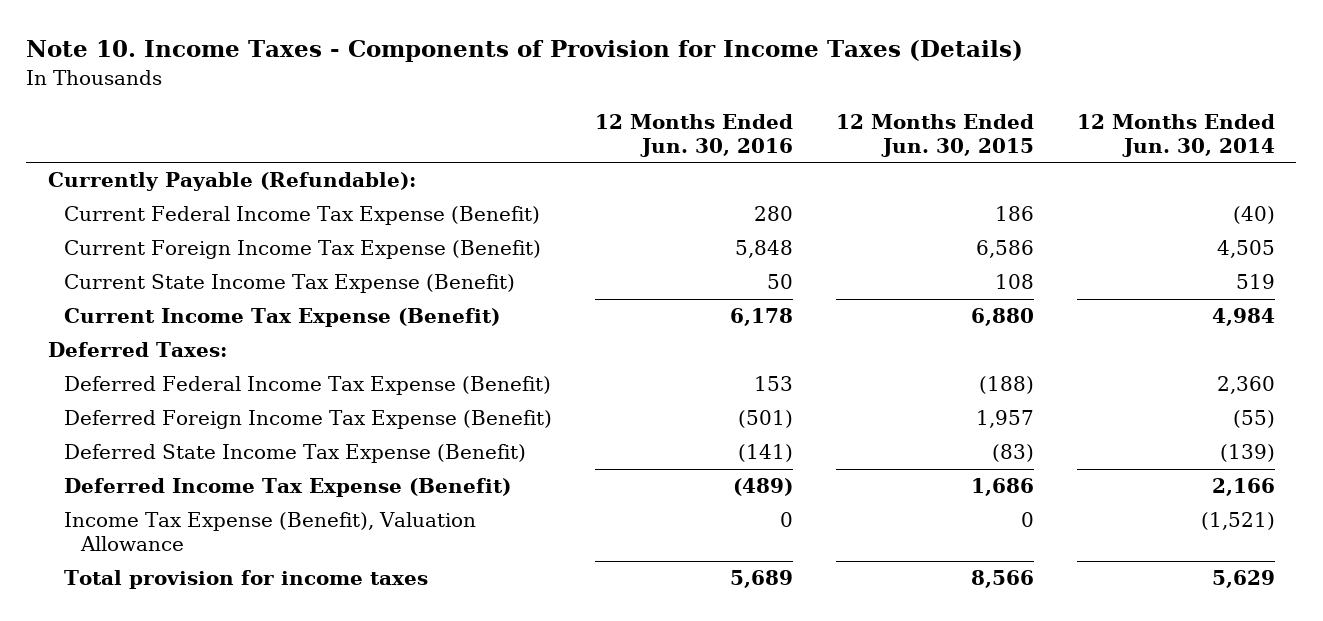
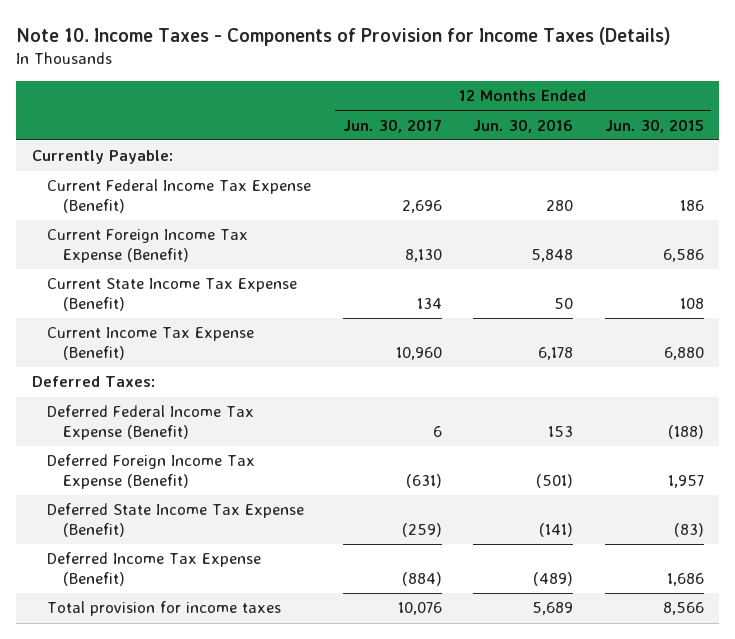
[1077,113,1276,157] 12 Months Ended Jun. 30, 2014 -> none
none -> [342,118,442,133] Jun. 30, 2017
[47,172,416,192] Currently Payable (Refundable): -> [31,150,173,165] Currently Payable:
[64,512,477,552] Income Tax Expense (Benefit), Valuation Allowance -> none

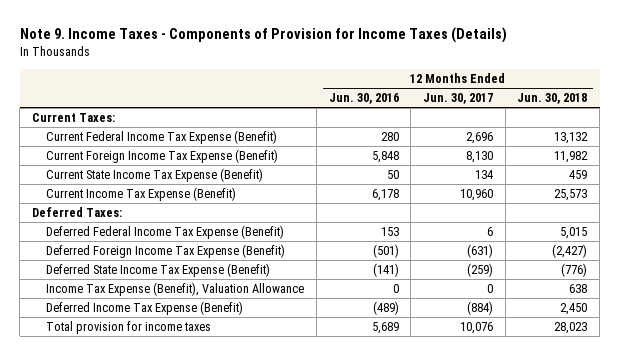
[16,26,672,46] Note 10. Income Taxes - Components of Provision for Income Taxes (Details) -> [19,27,507,44] Note 9. Income Taxes - Components of Provision for Income Taxes (Details)
[604,118,704,133] Jun. 30, 2015 -> none
none -> [517,93,588,105] Jun. 30, 2018
[31,150,173,165] Currently Payable: -> [31,113,115,123] Current Taxes:
none -> [46,282,305,297] Income Tax Expense (Benefit), Valuation Allowance

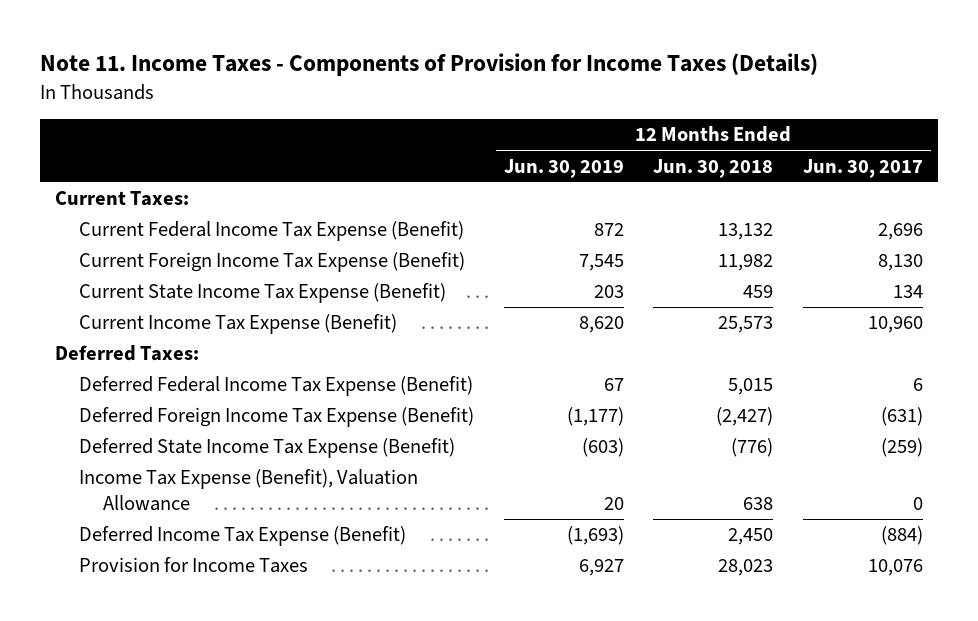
[19,27,507,44] Note 9. Income Taxes - Components of Provision for Income Taxes (Details) -> [39,53,818,77] Note 11. Income Taxes - Components of Provision for Income Taxes (Details)
[328,93,399,105] Jun. 30, 2016 -> none
none -> [503,158,624,178] Jun. 30, 2019
[46,321,212,335] Total provision for income taxes -> [78,557,308,574] Provision for Income Taxes

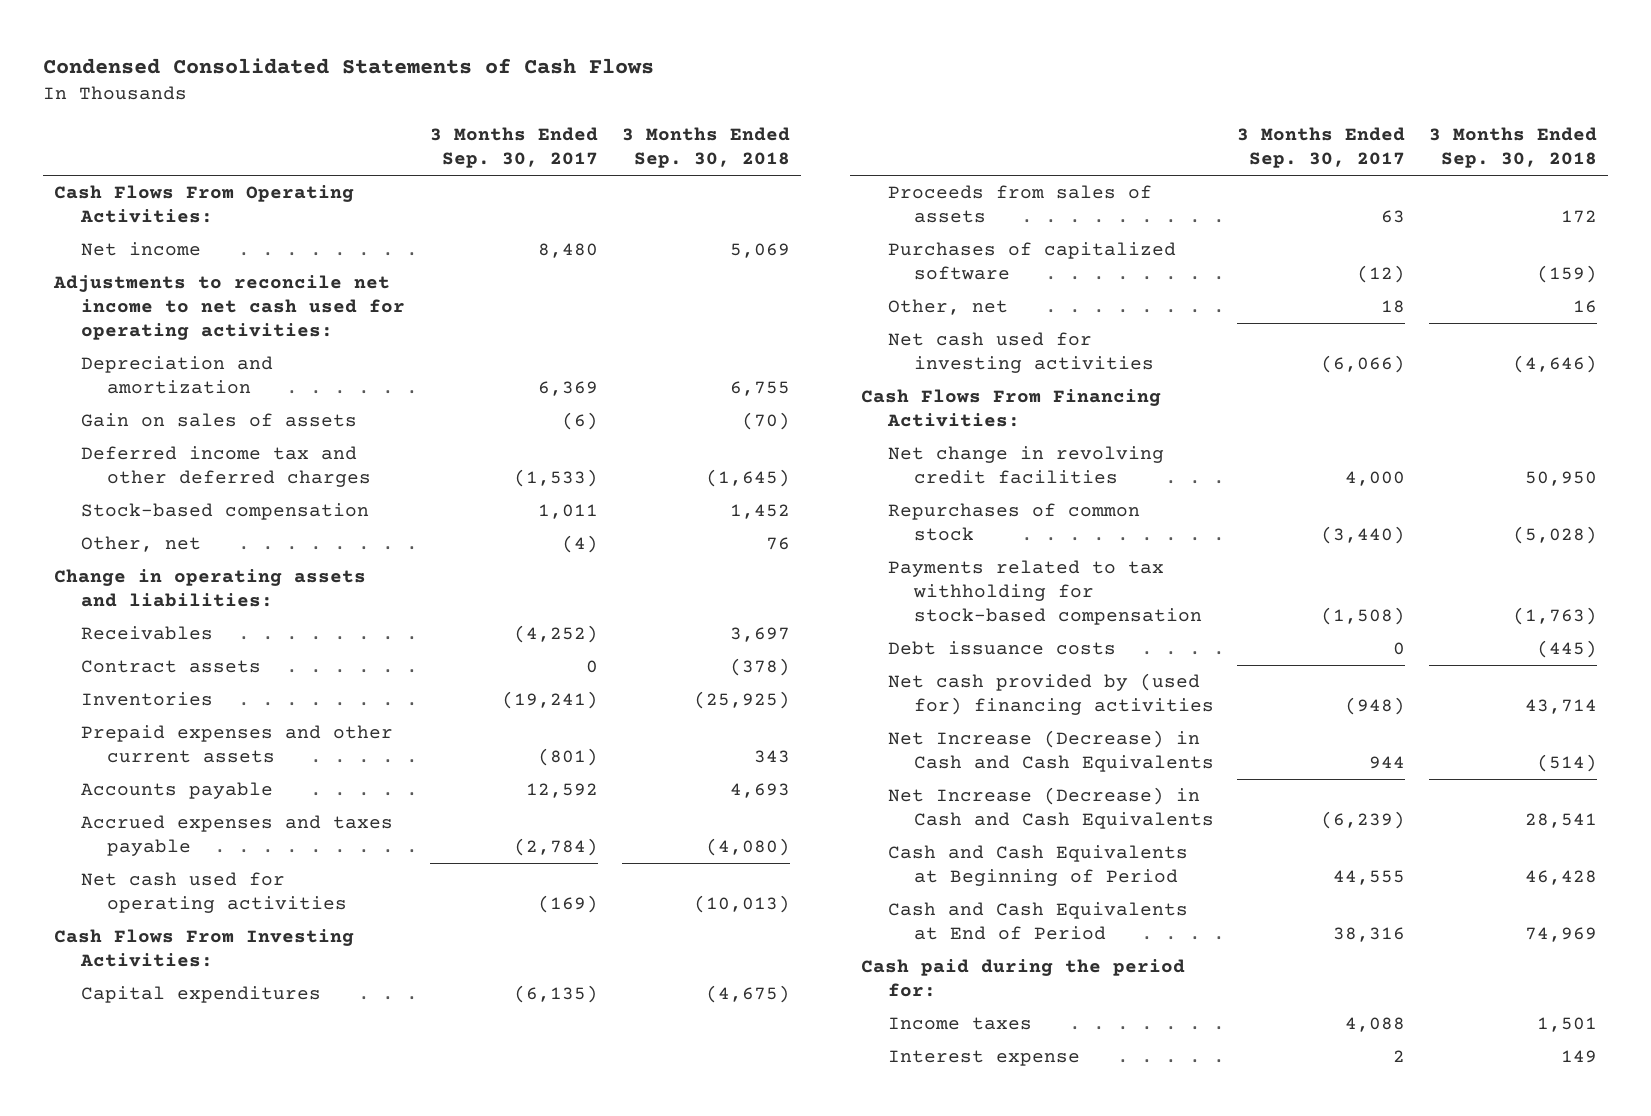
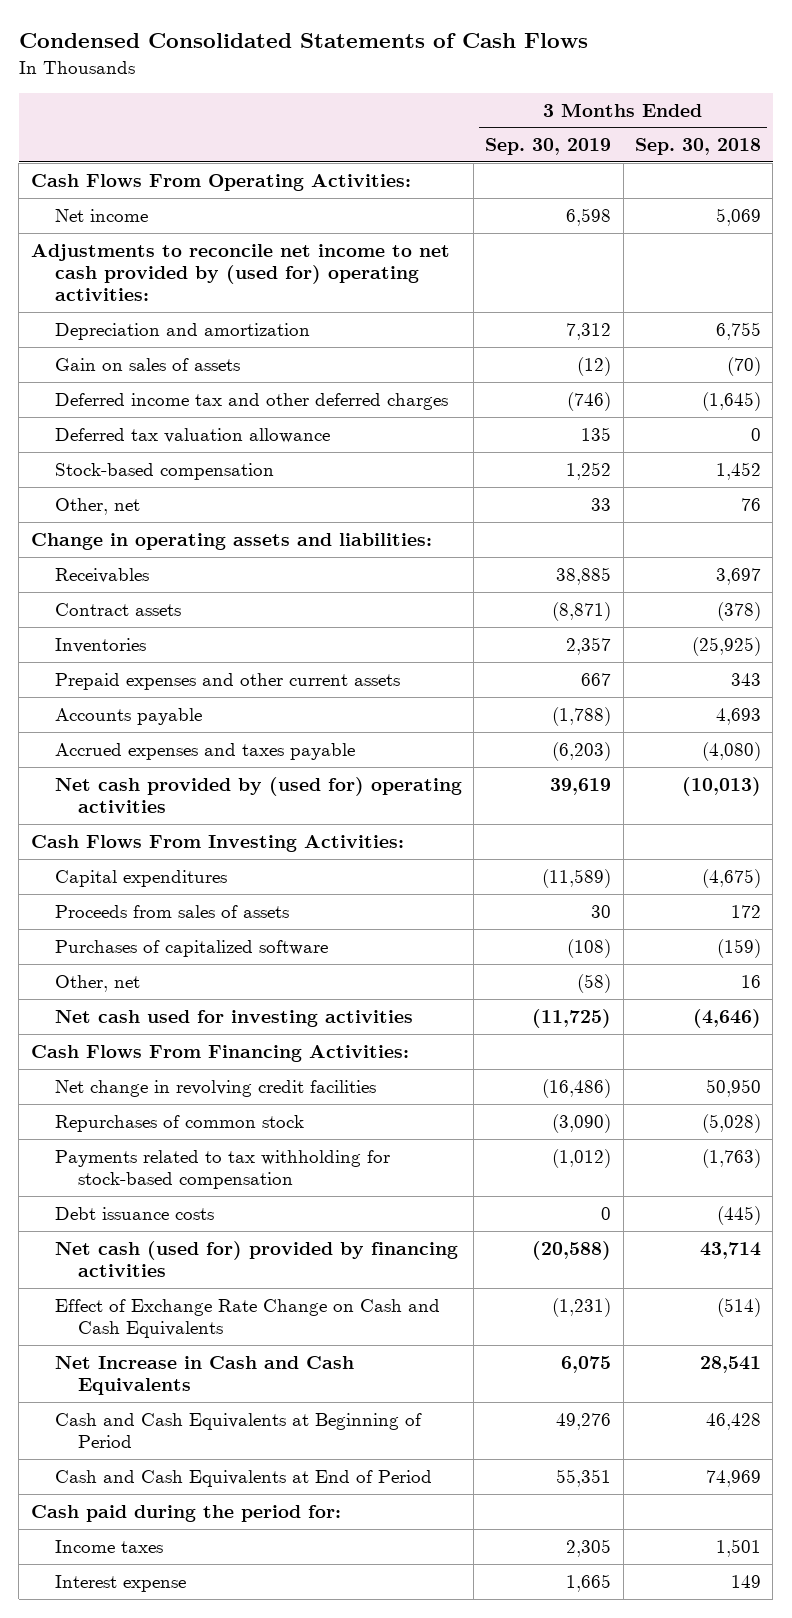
[430,127,599,169] 3 Months Ended Sep. 30, 2017 -> none
none -> [485,138,612,156] Sep. 30, 2019
[53,275,405,340] Adjustments to reconcile net income to net cash used for operating activities: -> [30,243,450,302] Adjustments to reconcile net income to net cash provided by (used for) operating activities:
none -> [54,427,330,443] Deferred tax valuation allowance
[80,872,347,914] Net cash used for operating activities -> [54,776,462,814] Net cash provided by (used for) operating activities
[887,673,1214,716] Net cash provided by (used for) financing activities -> [54,1240,458,1278] Net cash (used for) provided by financing activities
[887,730,1214,773] Net Increase (Decrease) in Cash and Cash Equivalents -> [54,1298,440,1339] Effect of Exchange Rate Change on Cash and Cash Equivalents
[887,787,1214,830] Net Increase (Decrease) in Cash and Cash Equivalents -> [54,1355,354,1396] Net Increase in Cash and Cash Equivalents

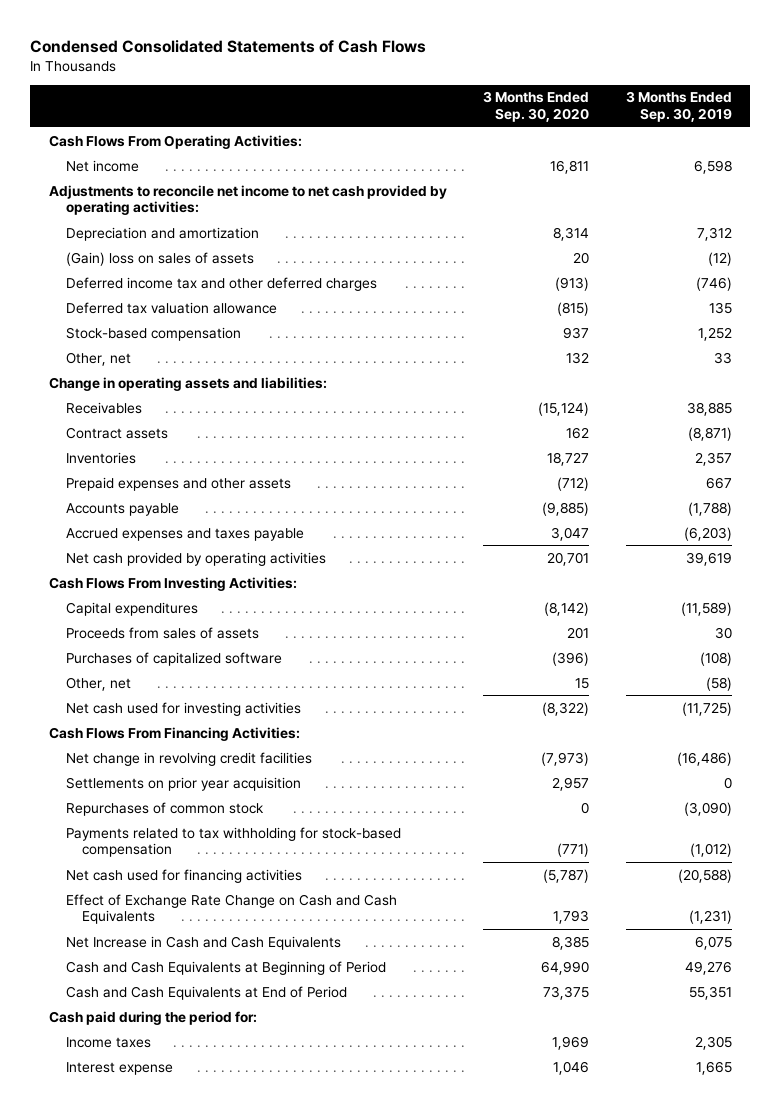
[635,138,762,156] Sep. 30, 2018 -> none
none -> [483,91,590,122] 3 Months Ended Sep. 30, 2020
[30,243,450,302] Adjustments to reconcile net income to net cash provided by (used for) operating activities: -> [48,184,447,216] Adjustments to reconcile net income to net cash provided by operating activities:
[54,357,240,371] Gain on sales of assets -> [65,251,254,266] (Gain) loss on sales of assets
[54,672,400,690] Prepaid expenses and other current assets -> [65,476,291,491] Prepaid expenses and other assets
[54,776,462,814] Net cash provided by (used for) operating activities -> [65,551,326,566] Net cash provided by operating activities
none -> [65,776,301,791] Settlements on prior year acquisition
[54,1206,214,1220] Debt issuance costs -> none
[54,1240,458,1278] Net cash (used for) provided by financing activities -> [65,868,302,883] Net cash used for financing activities

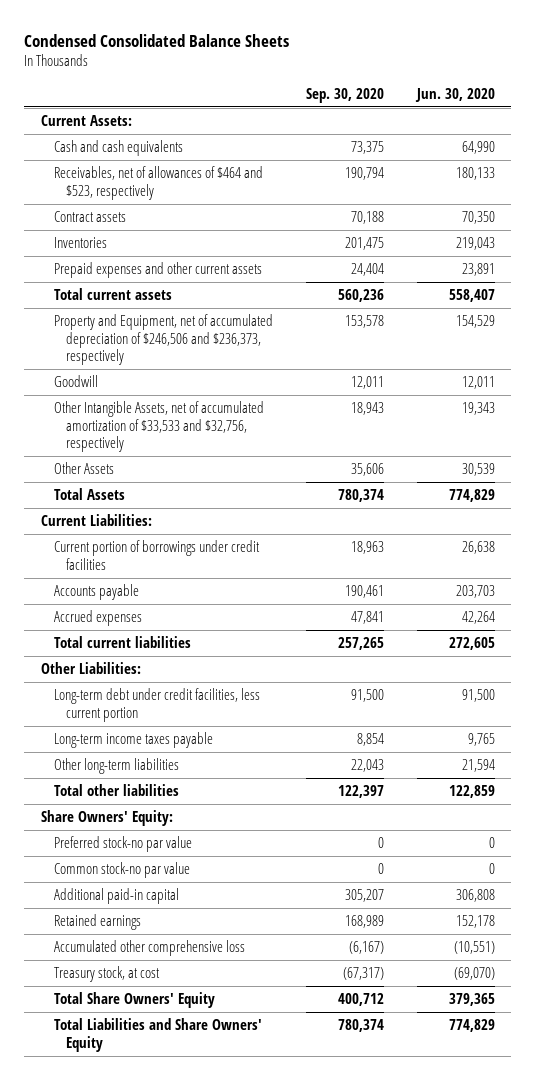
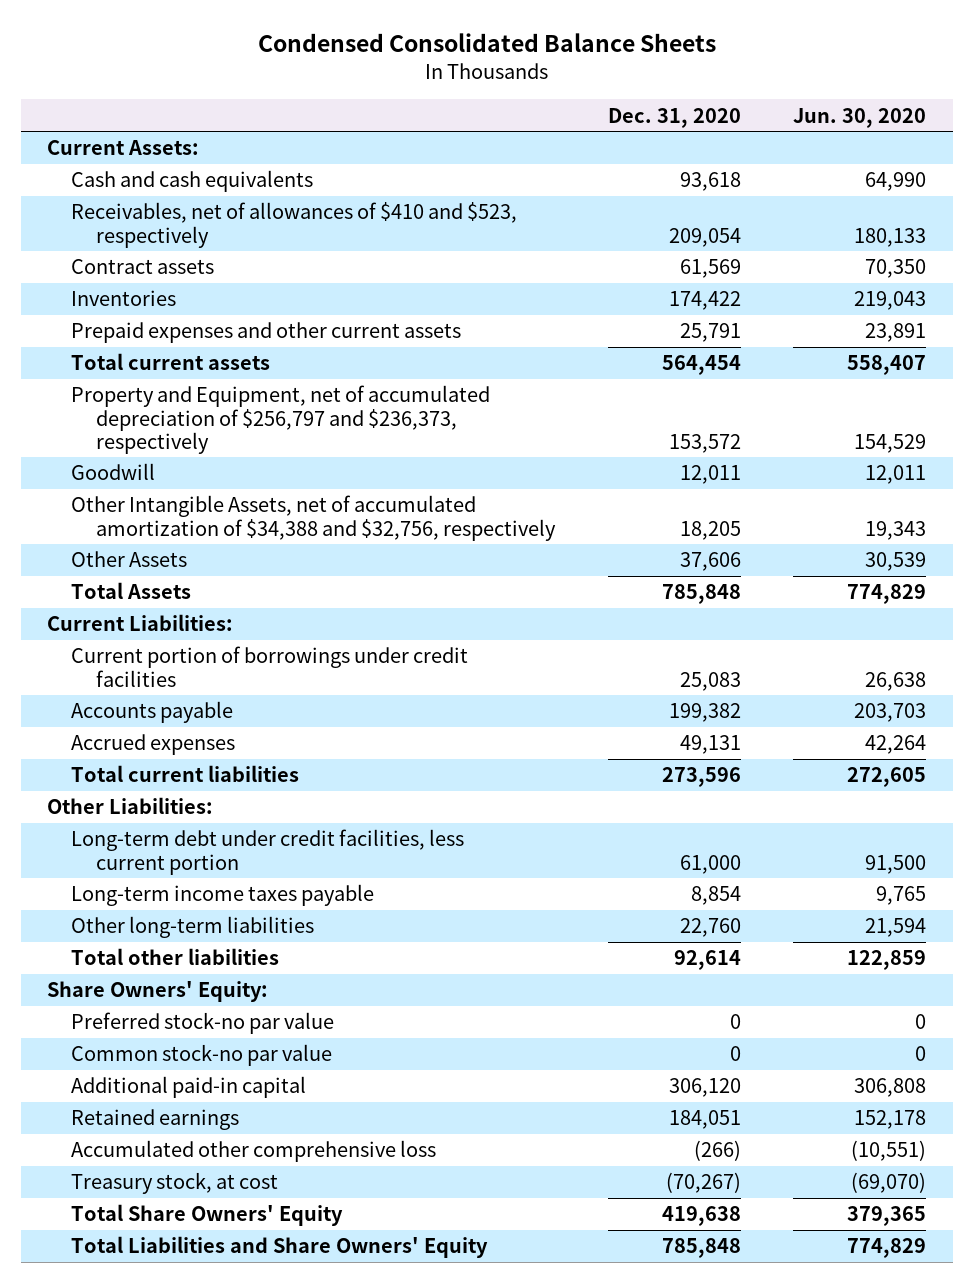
[305,87,384,103] Sep. 30, 2020 -> none
none -> [607,107,741,128] Dec. 31, 2020
[53,166,263,200] Receivables, net of allowances of $464 and $523, respectively -> [71,202,518,248] Receivables, net of allowances of $410 and $523, respectively
[53,314,273,366] Property and Equipment, net of accumulated depreciation of $246,506 and $236,373, respectively -> [71,385,491,454] Property and Equipment, net of accumulated depreciation of $256,797 and $236,373, respectively
[53,401,264,453] Other Intangible Assets, net of accumulated amortization of $33,533 and $32,756, respectively -> [71,495,556,541] Other Intangible Assets, net of accumulated amortization of $34,388 and $32,756, respectively

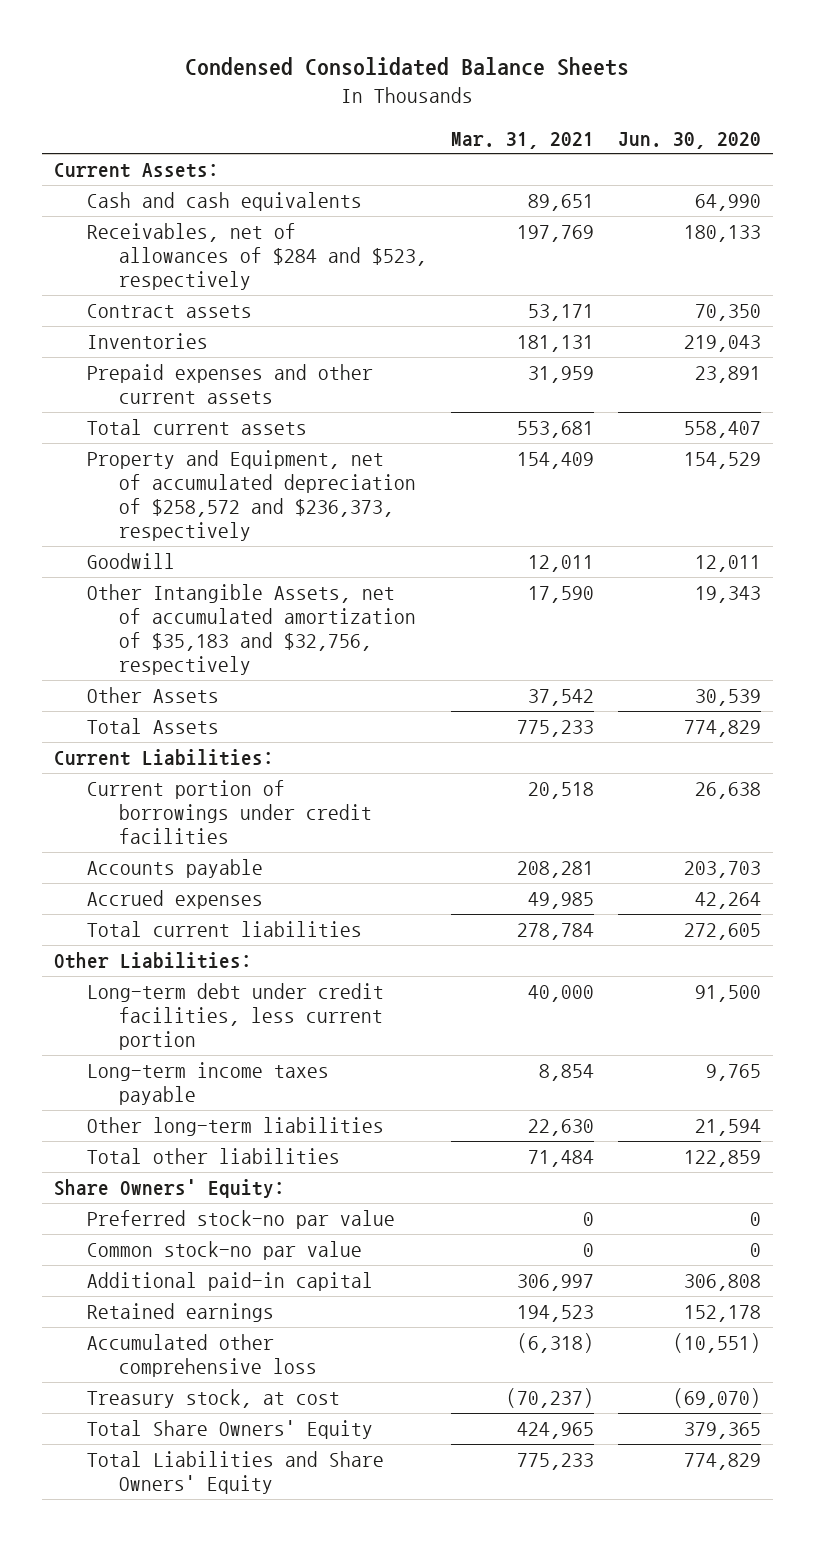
[607,107,741,128] Dec. 31, 2020 -> none
none -> [451,131,595,149] Mar. 31, 2021
[71,202,518,248] Receivables, net of allowances of $410 and $523, respectively -> [86,222,428,291] Receivables, net of allowances of $284 and $523, respectively
[71,385,491,454] Property and Equipment, net of accumulated depreciation of $256,797 and $236,373, respectively -> [86,449,417,542] Property and Equipment, net of accumulated depreciation of $258,572 and $236,373, respectively
[71,495,556,541] Other Intangible Assets, net of accumulated amortization of $34,388 and $32,756, respectively -> [86,583,417,676] Other Intangible Assets, net of accumulated amortization of $35,183 and $32,756, respectively

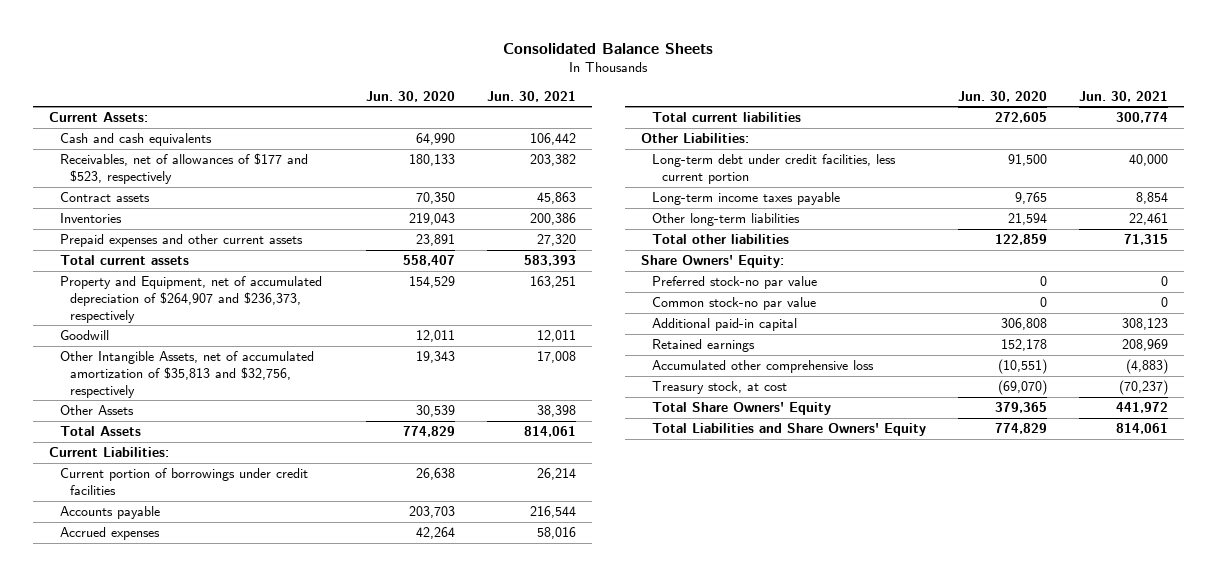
[185,57,630,77] Condensed Consolidated Balance Sheets -> [503,42,714,54] Consolidated Balance Sheets
[451,131,595,149] Mar. 31, 2021 -> none
none -> [486,90,576,102] Jun. 30, 2021
[86,222,428,291] Receivables, net of allowances of $284 and $523, respectively -> [59,153,308,184] Receivables, net of allowances of $177 and $523, respectively
[86,449,417,542] Property and Equipment, net of accumulated depreciation of $258,572 and $236,373, respectively -> [59,276,322,323] Property and Equipment, net of accumulated depreciation of $264,907 and $236,373, respectively
[86,583,417,676] Other Intangible Assets, net of accumulated amortization of $35,183 and $32,756, respectively -> [59,351,314,398] Other Intangible Assets, net of accumulated amortization of $35,813 and $32,756, respectively

